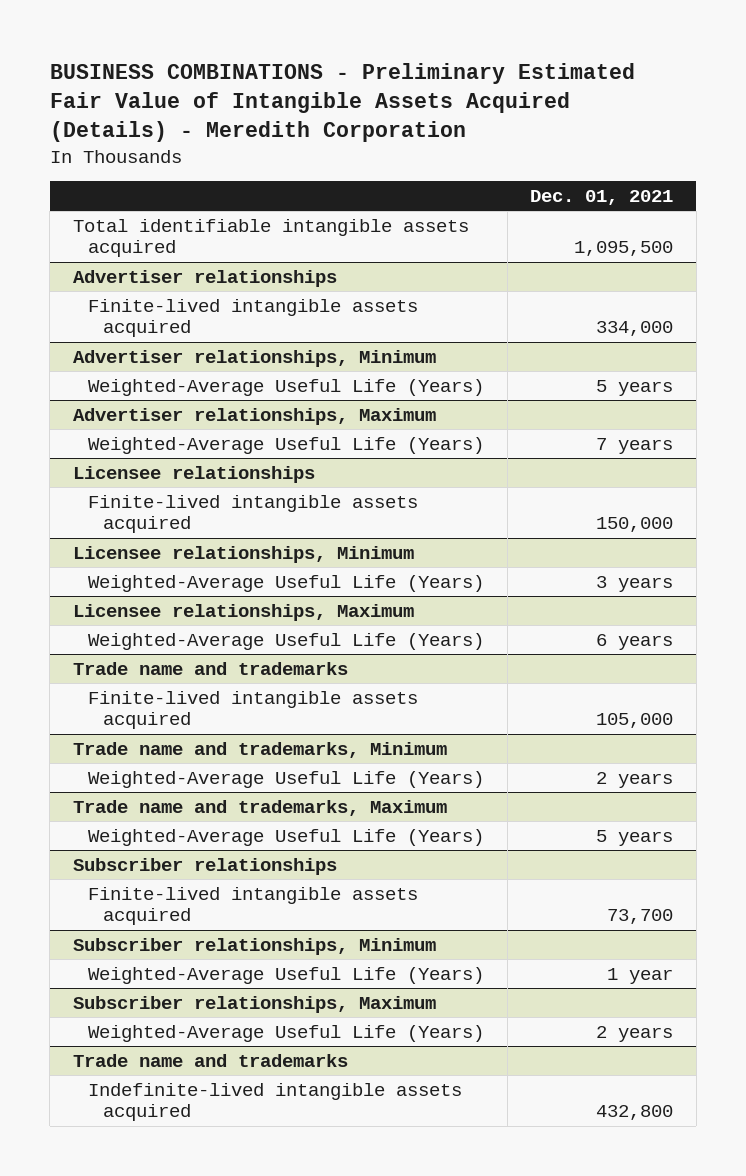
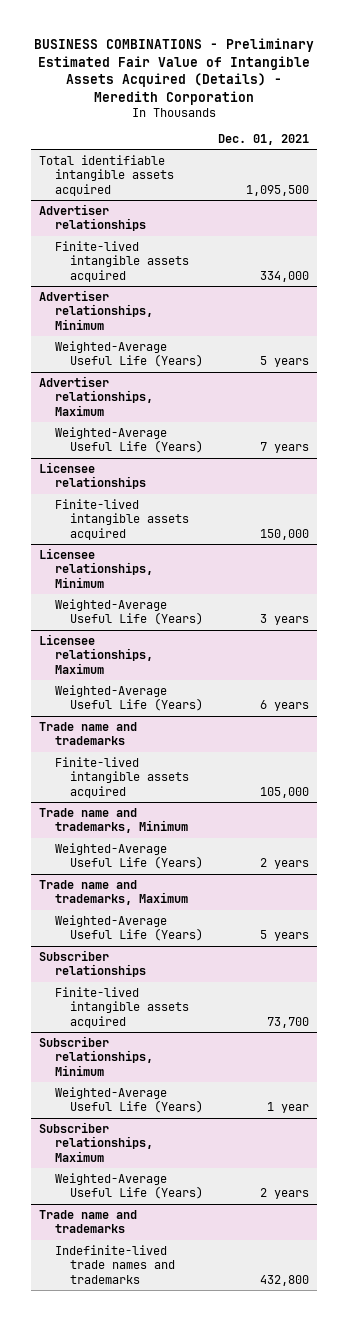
[88,1082,463,1122] Indefinite-lived intangible assets acquired -> [54,1244,176,1285] Indefinite-lived trade names and trademarks

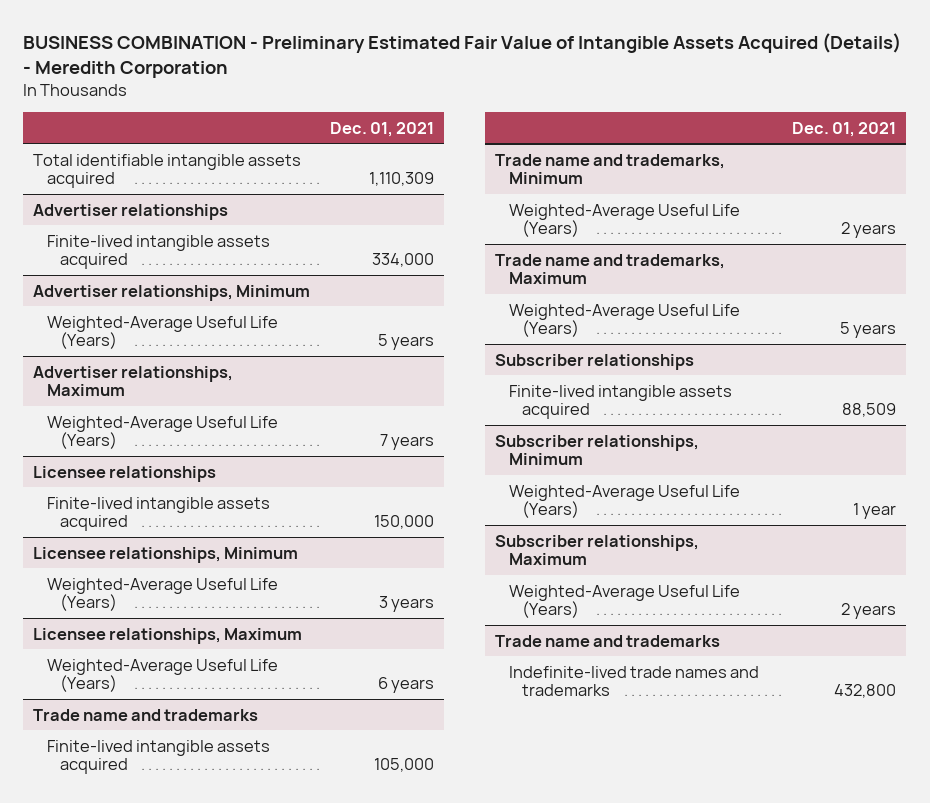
[34,37,315,105] BUSINESS COMBINATIONS - Preliminary Estimated Fair Value of Intangible Assets Acquired (Details) - Meredith Corporation -> [23,32,902,78] BUSINESS COMBINATION - Preliminary Estimated Fair Value of Intangible Assets Acquired (Details) - Meredith Corporation
[246,185,310,197] 1,095,500 -> [369,172,435,187] 1,110,309
[267,1017,310,1029] 73,700 -> [842,403,897,418] 88,509

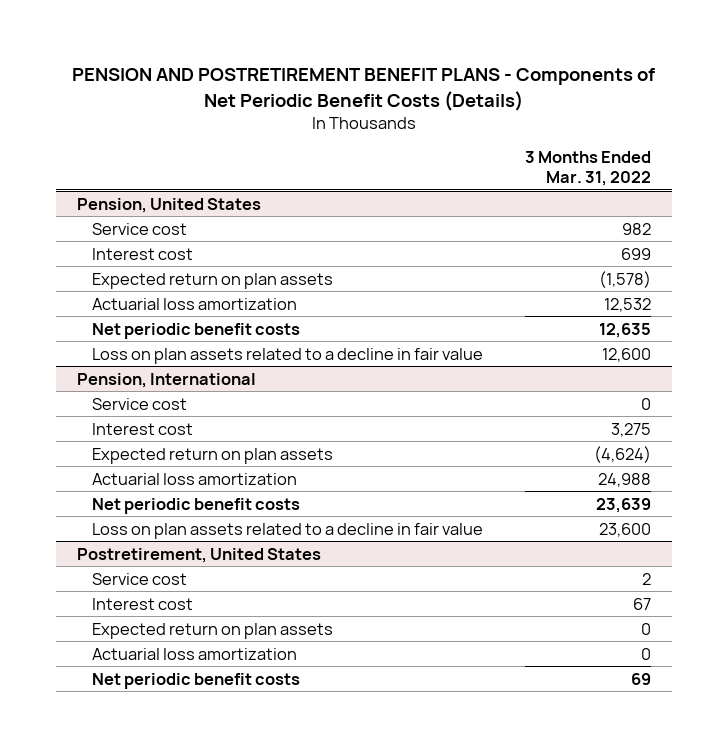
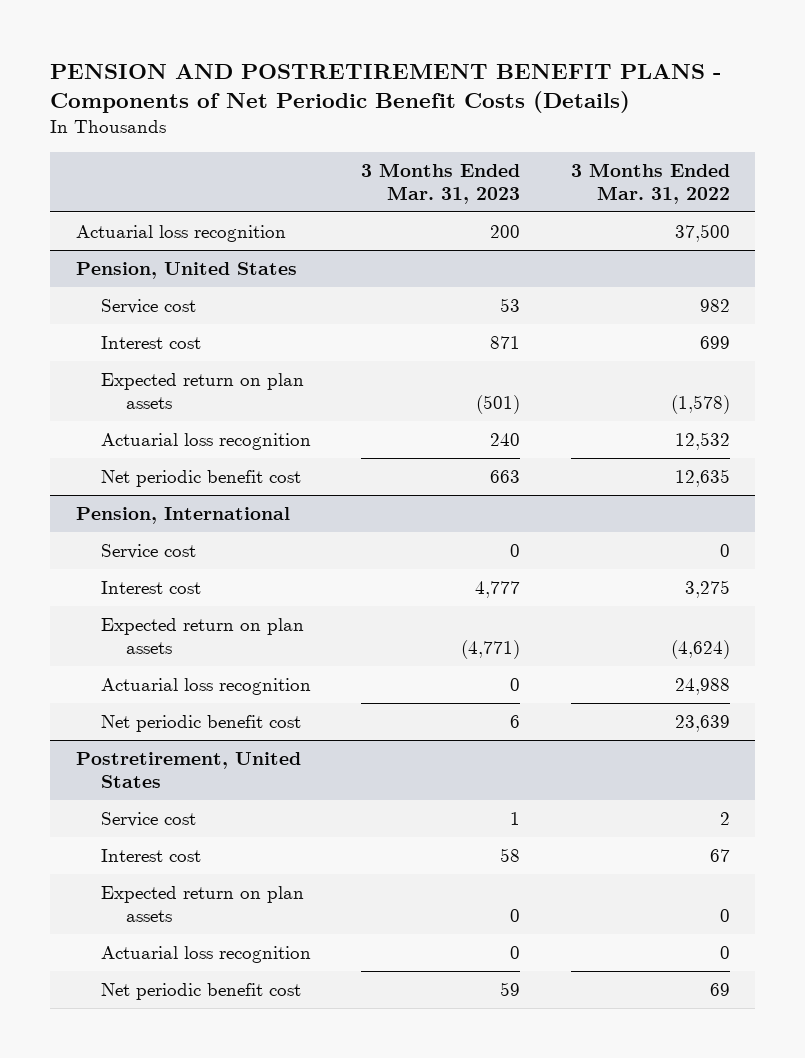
none -> [361,162,521,204] 3 Months Ended Mar. 31, 2023
none -> [75,225,286,243] Actuarial loss recognition
[92,347,484,364] Loss on plan assets related to a decline in fair value -> none
[92,297,298,310] Actuarial loss amortization -> [100,433,311,451] Actuarial loss recognition
[92,322,301,339] Net periodic benefit costs -> [100,470,301,488] Net periodic benefit cost
[92,522,484,539] Loss on plan assets related to a decline in fair value -> none
[92,472,298,485] Actuarial loss amortization -> [100,678,311,696] Actuarial loss recognition
[92,497,301,514] Net periodic benefit costs -> [100,715,301,733] Net periodic benefit cost
[92,647,298,660] Actuarial loss amortization -> [100,946,311,964] Actuarial loss recognition
[92,672,301,689] Net periodic benefit costs -> [100,983,301,1001] Net periodic benefit cost

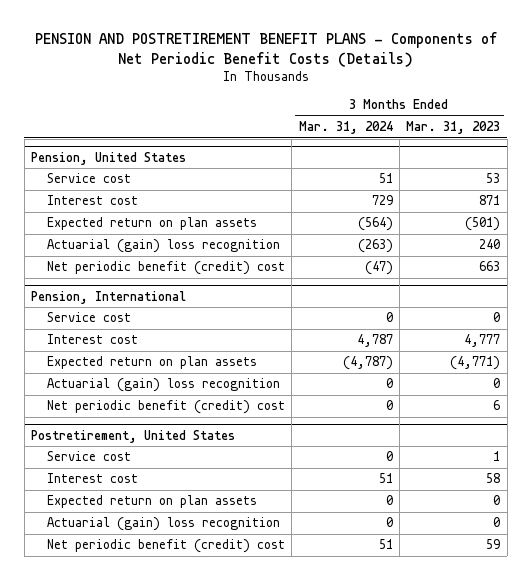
[570,162,730,204] 3 Months Ended Mar. 31, 2022 -> none
none -> [298,121,393,135] Mar. 31, 2024
[75,225,286,243] Actuarial loss recognition -> none
[100,433,311,451] Actuarial loss recognition -> [46,239,280,254] Actuarial (gain) loss recognition
[100,470,301,488] Net periodic benefit cost -> [46,261,285,276] Net periodic benefit (credit) cost
[100,678,311,696] Actuarial loss recognition -> [46,378,280,393] Actuarial (gain) loss recognition
[100,715,301,733] Net periodic benefit cost -> [46,400,285,415] Net periodic benefit (credit) cost
[100,946,311,964] Actuarial loss recognition -> [46,517,280,532] Actuarial (gain) loss recognition
[100,983,301,1001] Net periodic benefit cost -> [46,539,285,554] Net periodic benefit (credit) cost

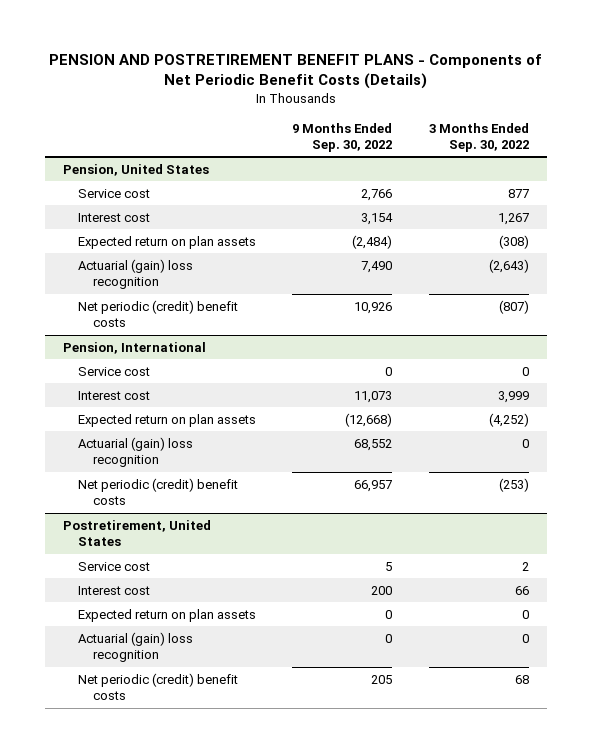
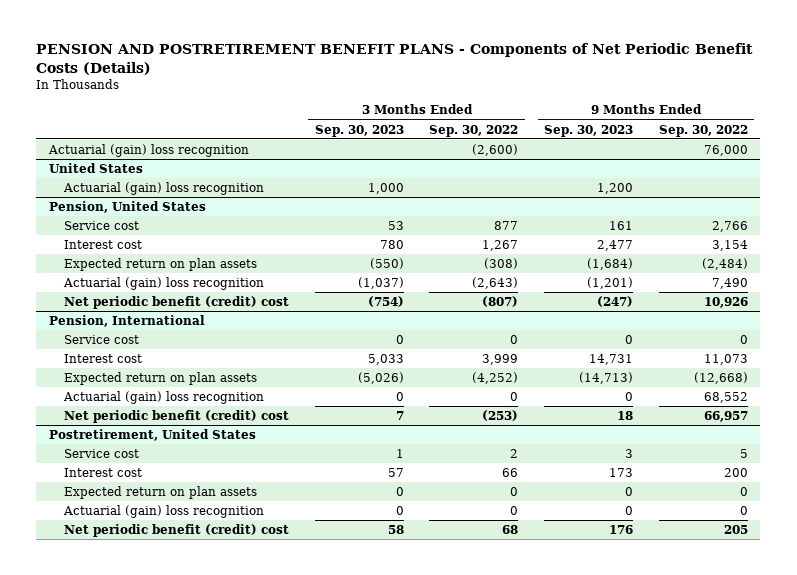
none -> [314,124,404,137] Sep. 30, 2023
none -> [544,124,634,137] Sep. 30, 2023
none -> [48,143,250,157] Actuarial (gain) loss recognition
none -> [49,162,144,173] United States
none -> [63,181,265,195] Actuarial (gain) loss recognition
[77,299,238,328] Net periodic (credit) benefit costs -> [64,295,290,309] Net periodic benefit (credit) cost
[77,477,238,506] Net periodic (credit) benefit costs -> [64,409,290,423] Net periodic benefit (credit) cost
[77,672,238,701] Net periodic (credit) benefit costs -> [64,523,290,537] Net periodic benefit (credit) cost

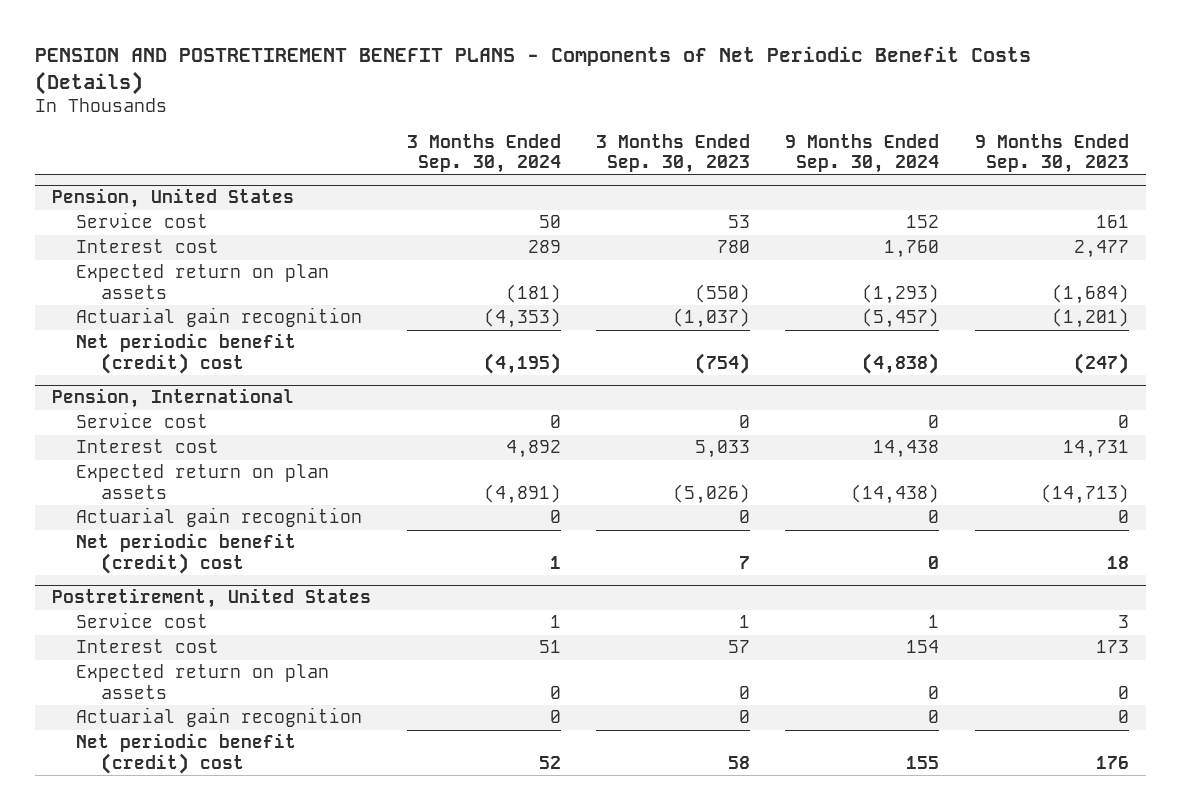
[429,124,519,137] Sep. 30, 2022 -> none
[658,124,748,137] Sep. 30, 2022 -> none
none -> [406,134,561,174] 3 Months Ended Sep. 30, 2024
none -> [785,134,940,174] 9 Months Ended Sep. 30, 2024
[48,143,250,157] Actuarial (gain) loss recognition -> none
[49,162,144,173] United States -> none
[63,181,265,195] Actuarial (gain) loss recognition -> none
[63,276,265,290] Actuarial (gain) loss recognition -> [76,307,363,328] Actuarial gain recognition
[63,390,265,404] Actuarial (gain) loss recognition -> [76,507,363,528] Actuarial gain recognition
[63,504,265,518] Actuarial (gain) loss recognition -> [76,707,363,728] Actuarial gain recognition

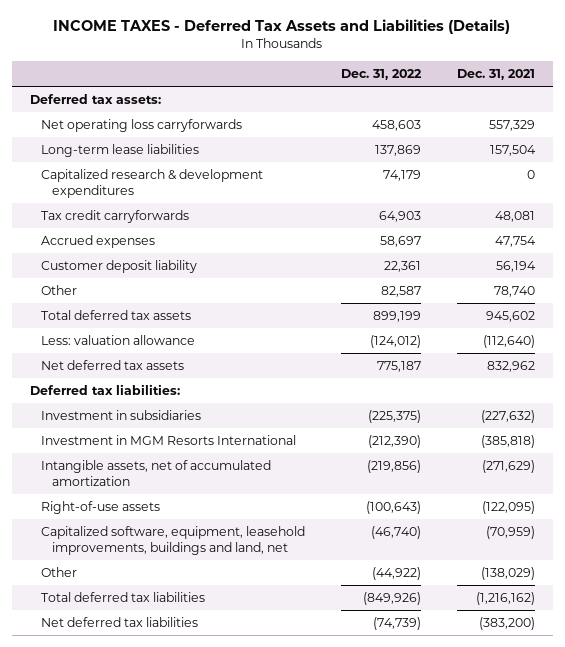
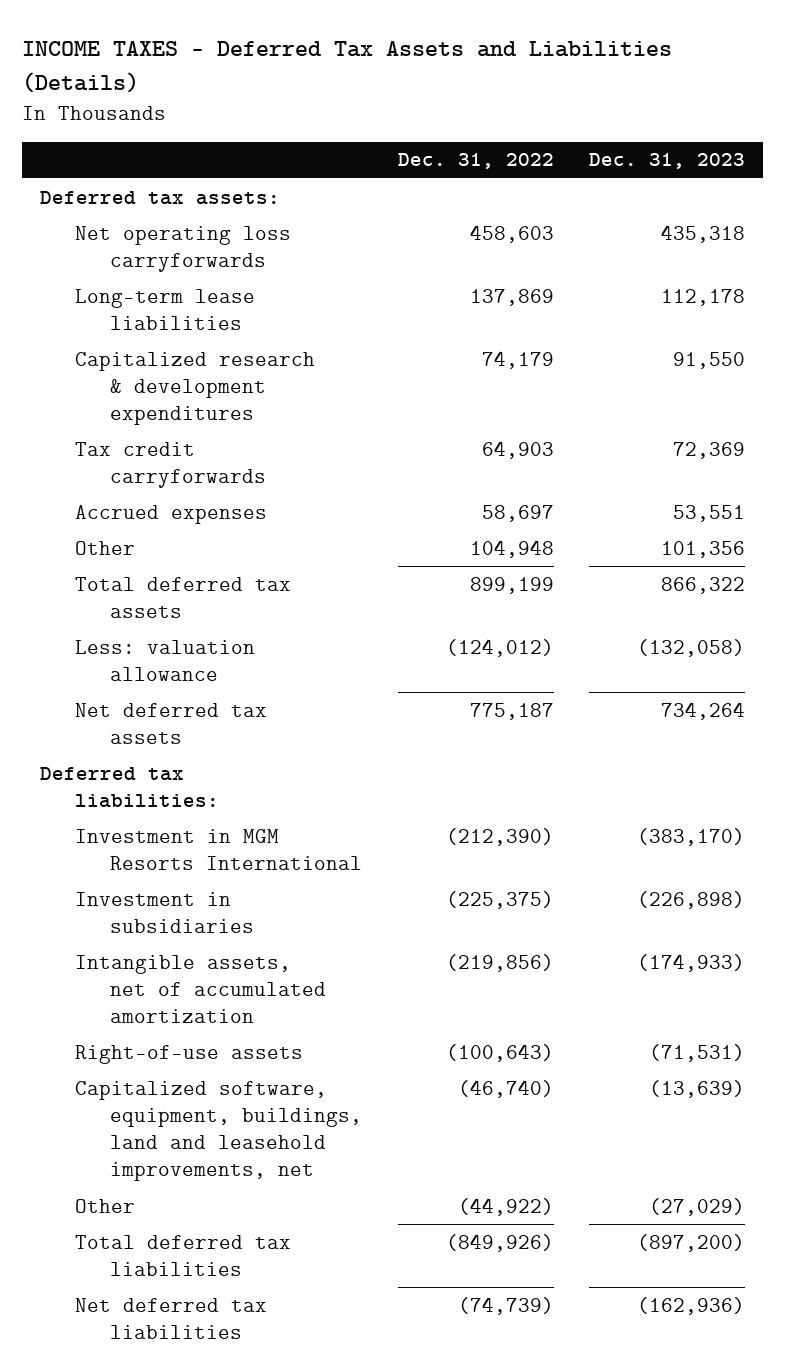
[456,69,535,81] Dec. 31, 2021 -> none
none -> [589,153,746,170] Dec. 31, 2023
[40,259,197,273] Customer deposit liability -> none
[380,285,421,297] 82,587 -> [469,539,554,558] 104,948
[40,409,201,420] Investment in subsidiaries -> [75,891,255,933] Investment in subsidiaries
[40,525,305,555] Capitalized software, equipment, leasehold improvements, buildings and land, net -> [75,1080,363,1182] Capitalized software, equipment, buildings, land and leasehold improvements, net

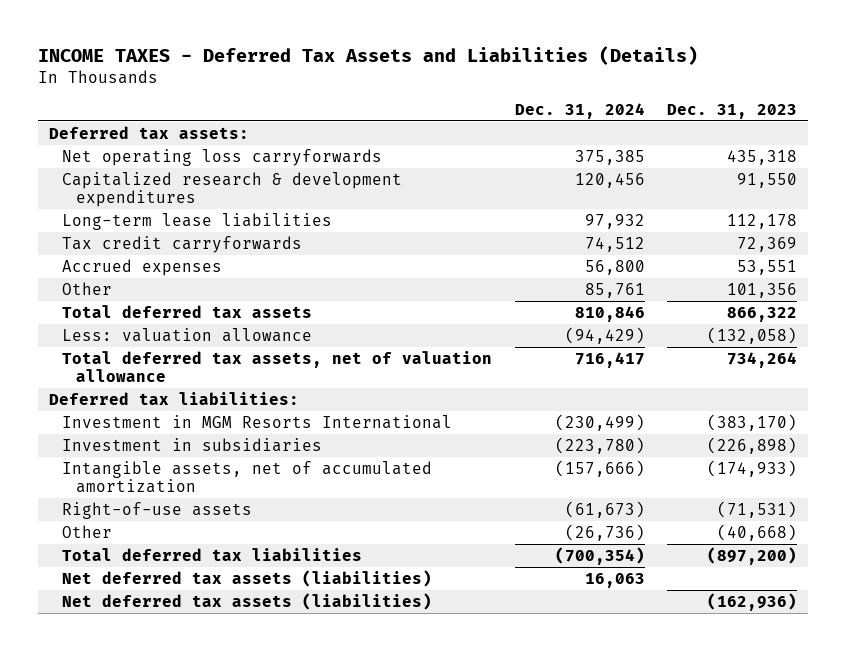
[397,153,554,170] Dec. 31, 2022 -> none
none -> [514,103,645,120] Dec. 31, 2024
[75,288,256,330] Long-term lease liabilities -> [62,212,333,230] Long-term lease liabilities
[75,702,268,744] Net deferred tax assets -> [62,350,493,383] Total deferred tax assets, net of valuation allowance
[75,1080,363,1182] Capitalized software, equipment, buildings, land and leasehold improvements, net -> none
[649,1197,746,1216] (27,029) -> [717,523,798,541] (40,668)
none -> [62,569,433,587] Net deferred tax assets (liabilities)
[75,1297,268,1339] Net deferred tax liabilities -> [62,592,433,610] Net deferred tax assets (liabilities)

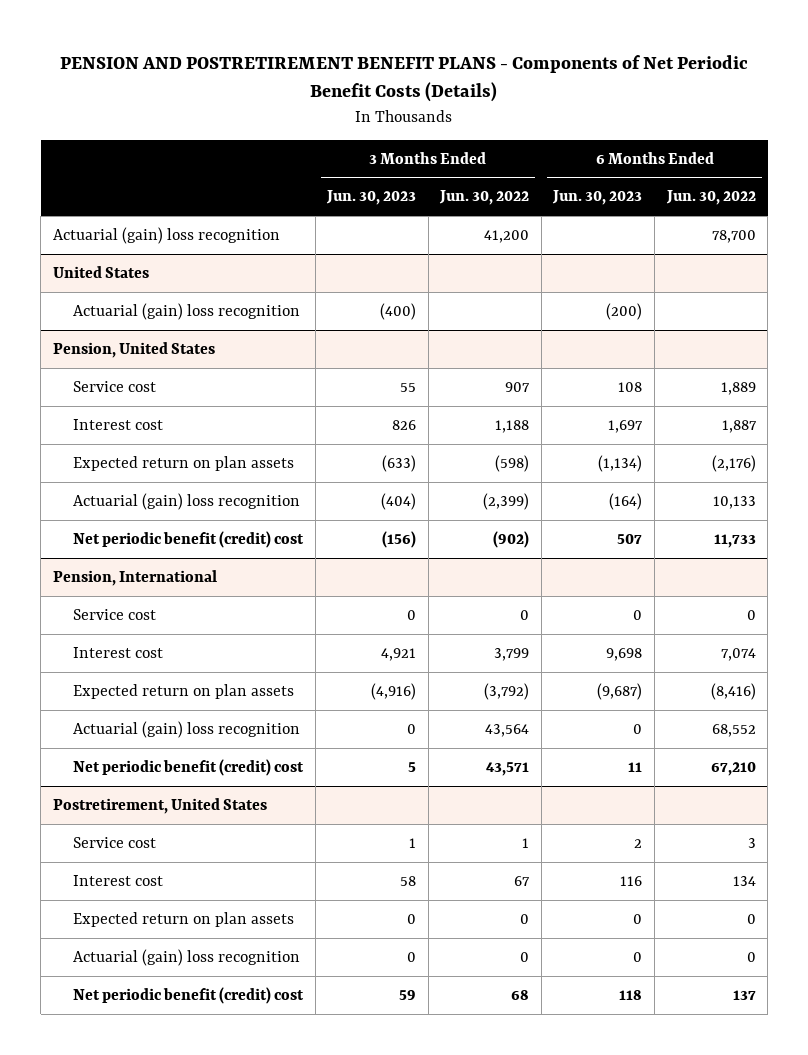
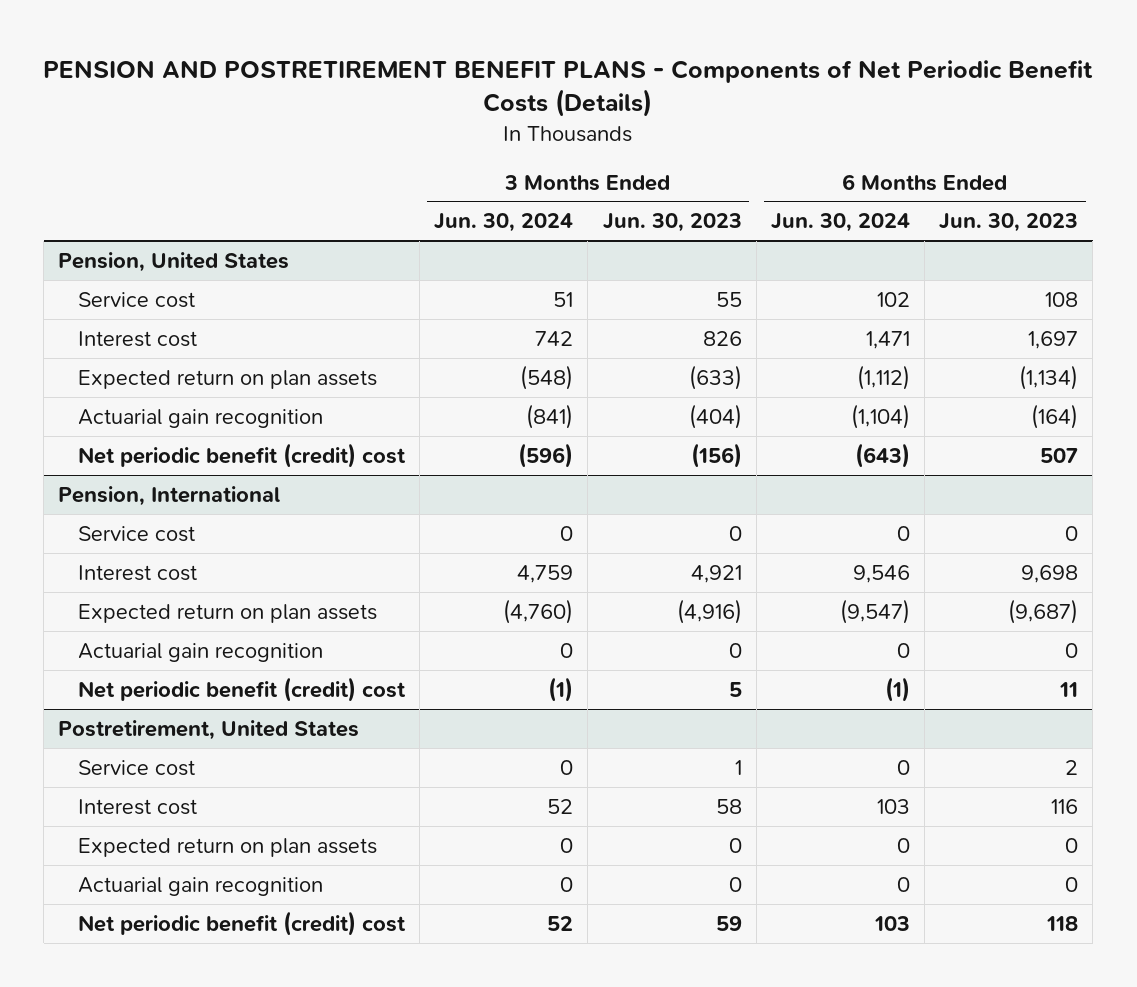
[439,190,530,206] Jun. 30, 2022 -> none
[665,190,756,206] Jun. 30, 2022 -> none
none -> [434,213,574,233] Jun. 30, 2024
none -> [770,213,910,233] Jun. 30, 2024
[52,226,280,244] Actuarial (gain) loss recognition -> none
[52,265,149,278] United States -> none
[73,302,301,320] Actuarial (gain) loss recognition -> none
[73,492,301,510] Actuarial (gain) loss recognition -> [77,408,323,428] Actuarial gain recognition
[73,720,301,738] Actuarial (gain) loss recognition -> [77,642,323,662] Actuarial gain recognition
[73,948,301,966] Actuarial (gain) loss recognition -> [77,876,323,896] Actuarial gain recognition

